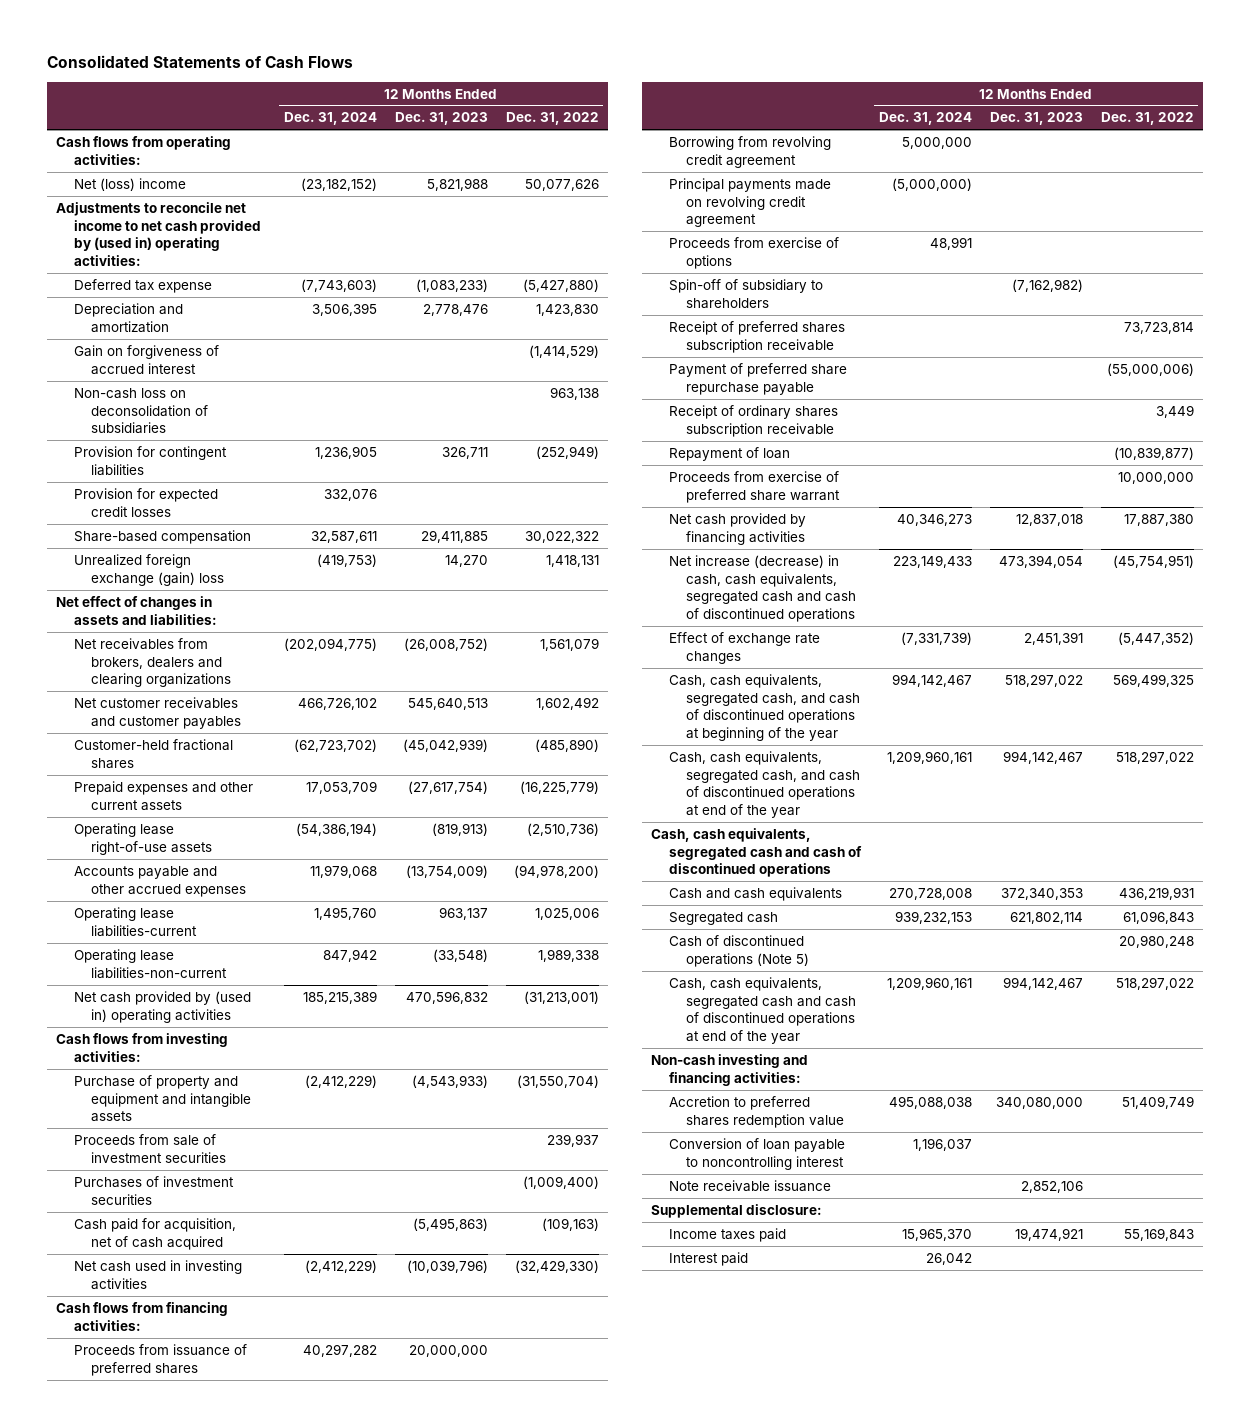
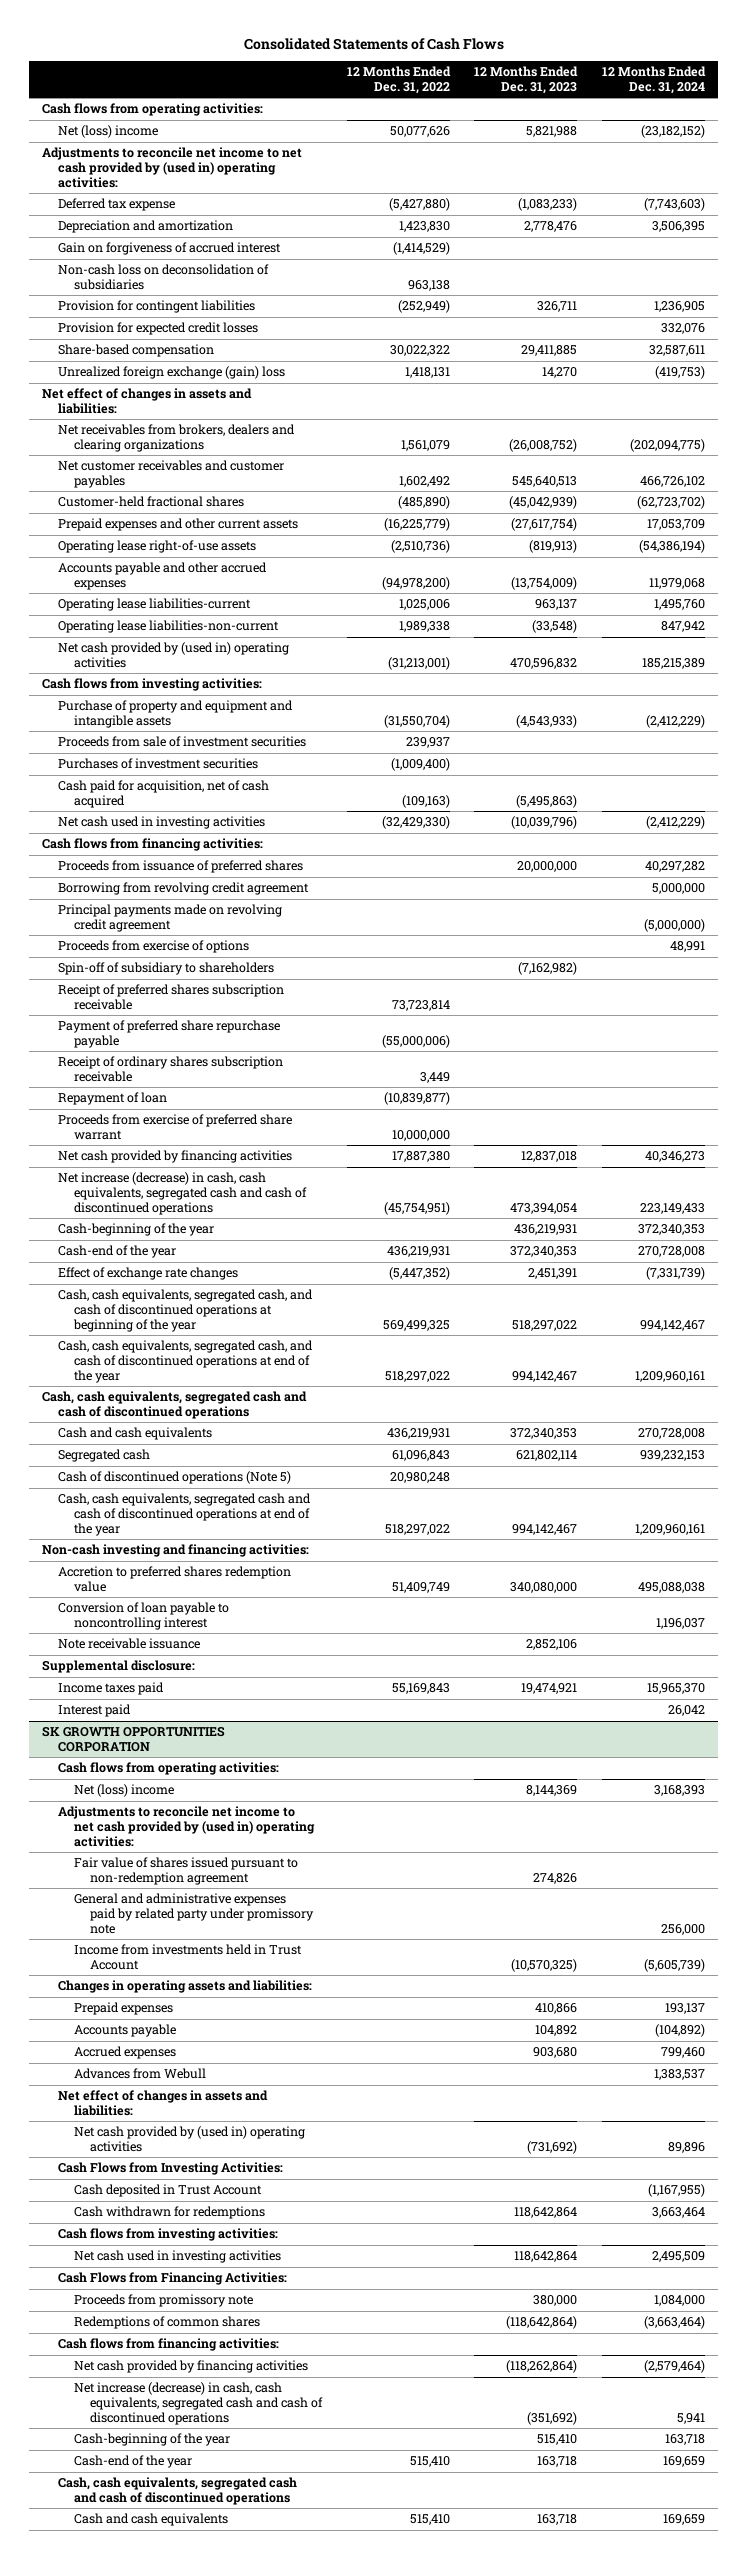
none -> [57,1223,214,1237] Cash-beginning of the year
none -> [57,1245,176,1259] Cash-end of the year
none -> [41,1726,225,1752] SK GROWTH OPPORTUNITIES CORPORATION
none -> [57,1762,279,1776] Cash flows from operating activities:
none -> [73,1784,174,1798] Net (loss) income
none -> [57,1806,315,1847] Adjustments to reconcile net income to net cash provided by (used in) operating activities:
none -> [73,1857,298,1885] Fair value of shares issued pursuant to non-redemption agreement
none -> [73,1893,314,1934] General and administrative expenses paid by related party under promissory note
none -> [73,1944,302,1970] Income from investments held in Trust Account
none -> [57,1980,312,1994] Changes in operating assets and liabilities:
none -> [73,2002,173,2016] Prepaid expenses
none -> [73,2024,176,2038] Accounts payable
none -> [73,2046,176,2060] Accrued expenses
none -> [73,2068,206,2080] Advances from Webull
none -> [57,2090,268,2116] Net effect of changes in assets and liabilities:
none -> [73,2126,305,2152] Net cash provided by (used in) operating activities
none -> [57,2162,283,2176] Cash Flows from Investing Activities:
none -> [73,2184,262,2198] Cash deposited in Trust Account
none -> [73,2206,265,2220] Cash withdrawn for redemptions
none -> [57,2228,278,2242] Cash flows from investing activities:
none -> [73,2250,281,2264] Net cash used in investing activities
none -> [57,2272,287,2286] Cash Flows from Financing Activities:
none -> [73,2294,253,2308] Proceeds from promissory note
none -> [73,2316,260,2330] Redemptions of common shares
none -> [57,2338,279,2352] Cash flows from financing activities:
none -> [73,2360,308,2374] Net cash provided by financing activities
none -> [73,2382,323,2425] Net increase (decrease) in cash, cash equivalents, segregated cash and cash of discontinued operations
none -> [73,2433,230,2447] Cash-beginning of the year
none -> [73,2455,192,2469] Cash-end of the year
none -> [57,2477,297,2505] Cash, cash equivalents, segregated cash and cash of discontinued operations
none -> [73,2513,228,2527] Cash and cash equivalents

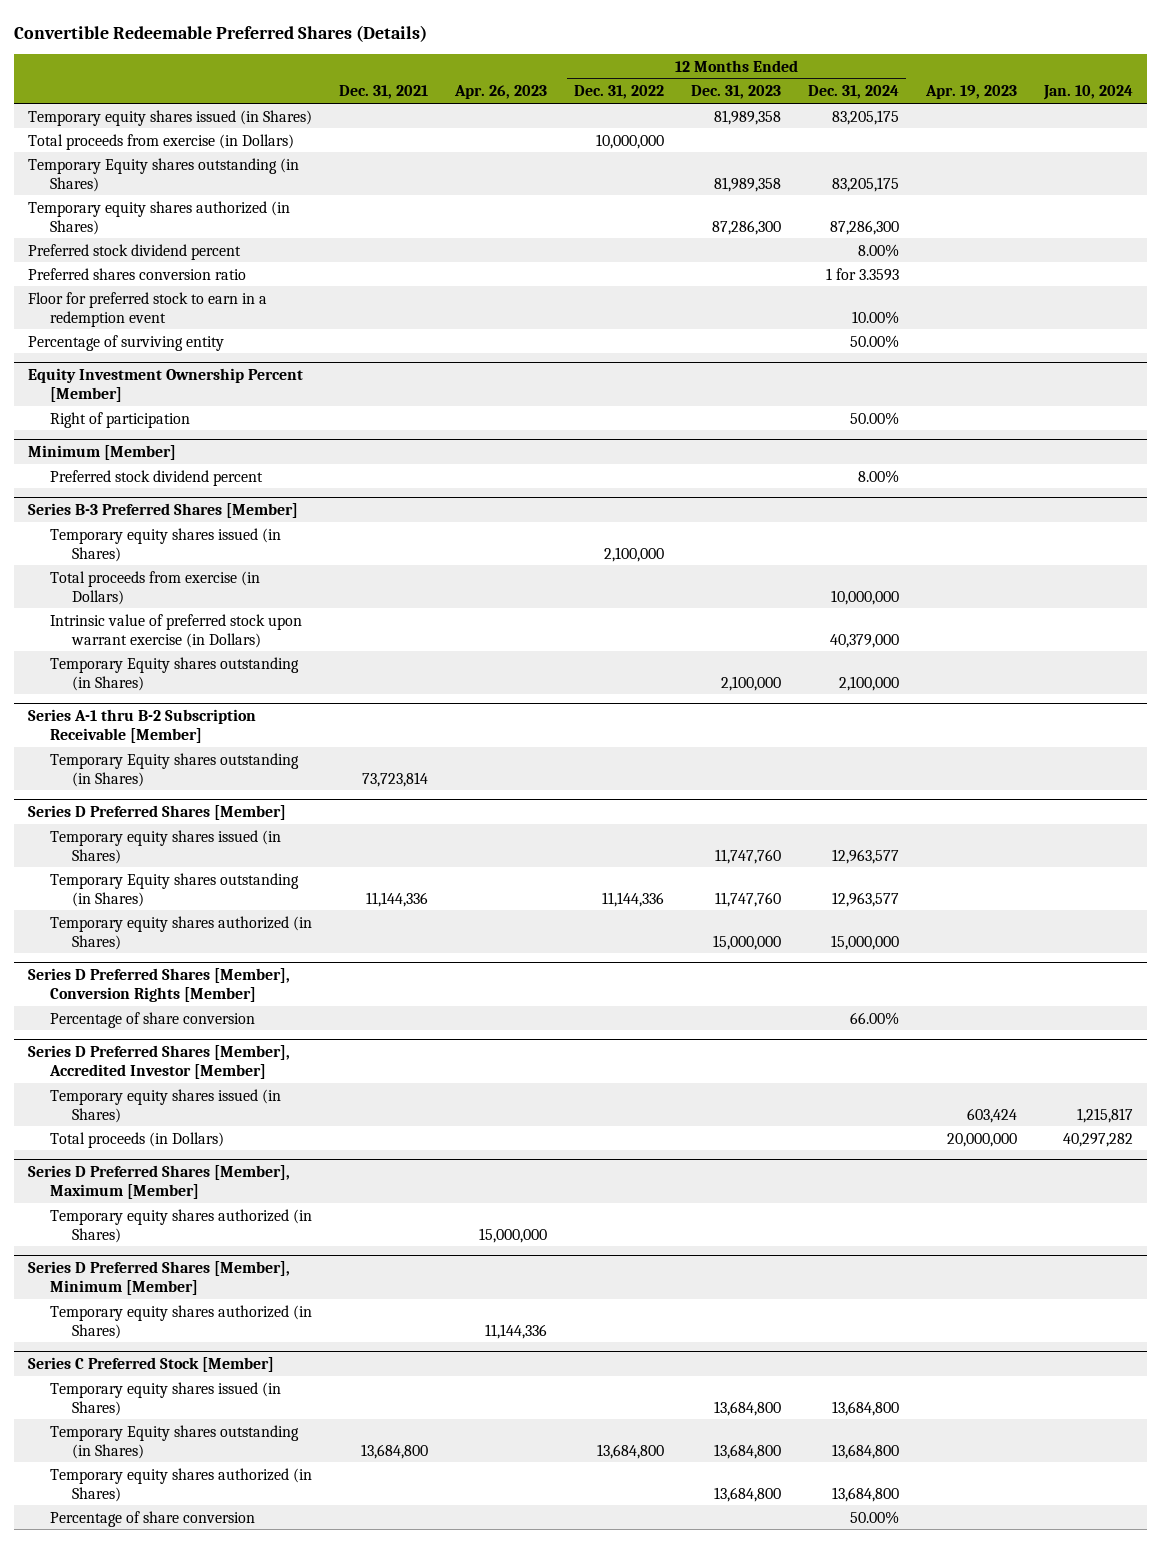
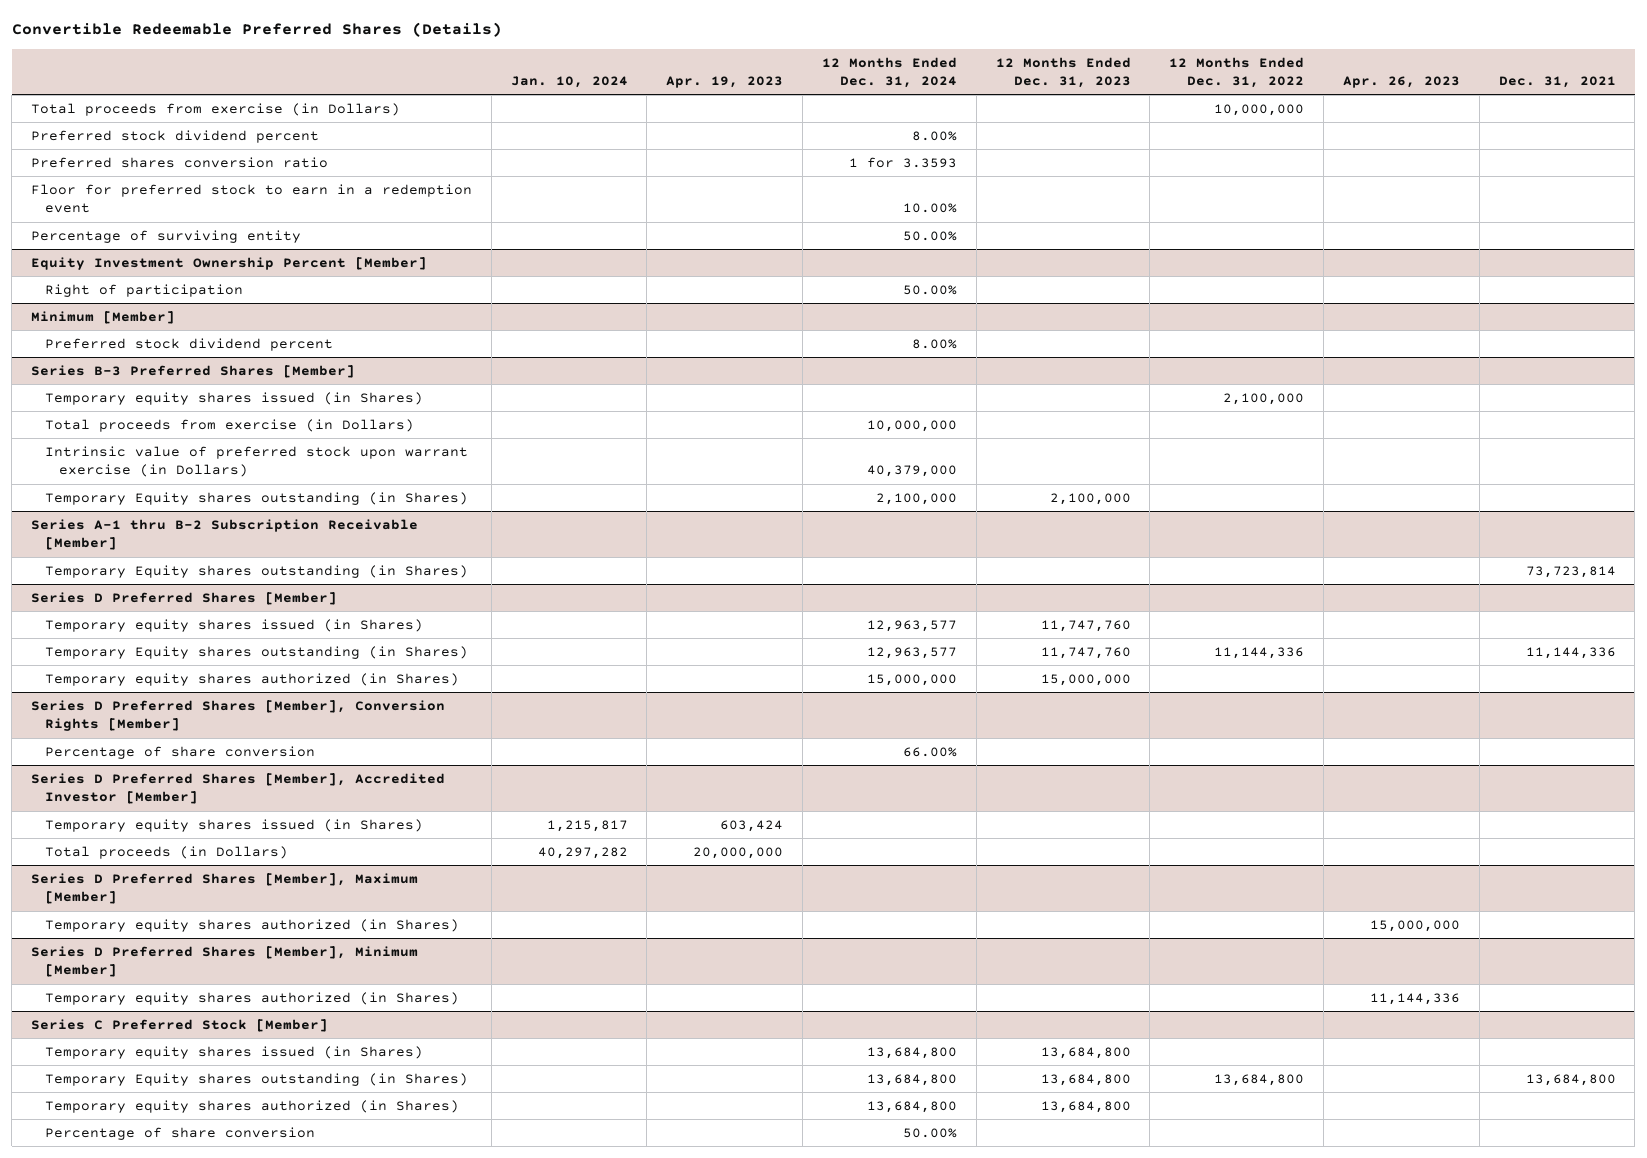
[27,109,312,126] Temporary equity shares issued (in Shares) -> none
[27,157,299,192] Temporary Equity shares outstanding (in Shares) -> none
[27,200,290,235] Temporary equity shares authorized (in Shares) -> none

